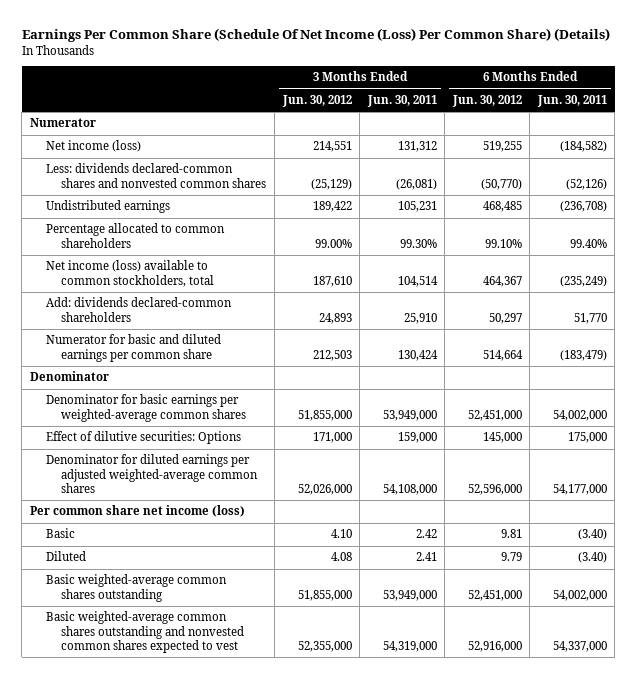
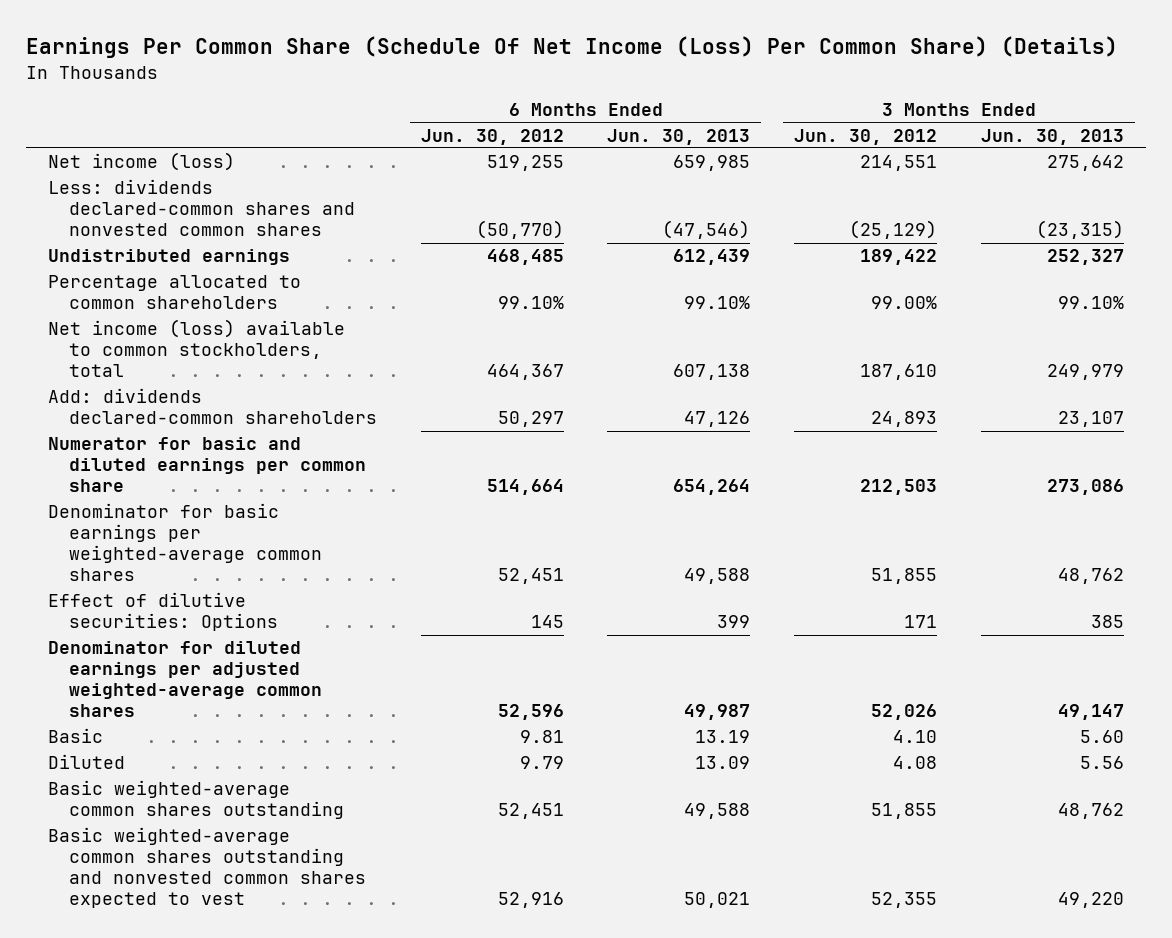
[366,94,437,107] Jun. 30, 2011 -> none
[536,94,607,107] Jun. 30, 2011 -> none
none -> [607,128,751,145] Jun. 30, 2013
none -> [980,128,1124,145] Jun. 30, 2013
[29,118,96,128] Numerator -> none
[29,371,109,382] Denominator -> none
[29,505,245,518] Per common share net income (loss) -> none
[297,409,352,421] 51,855,000 -> [871,568,938,585] 51,855
[467,409,522,421] 52,451,000 -> [497,568,564,585] 52,451
[312,432,352,444] 171,000 -> [904,615,938,629] 171
[482,432,522,444] 145,000 -> [530,615,564,629] 145
[297,484,352,496] 52,026,000 -> [871,704,938,721] 52,026
[467,484,522,496] 52,596,000 -> [497,704,564,721] 52,596
[297,589,352,601] 51,855,000 -> [871,803,938,820] 51,855
[467,589,522,601] 52,451,000 -> [497,803,564,820] 52,451
[297,641,352,653] 52,355,000 -> [871,892,938,909] 52,355
[467,641,522,653] 52,916,000 -> [497,892,564,909] 52,916

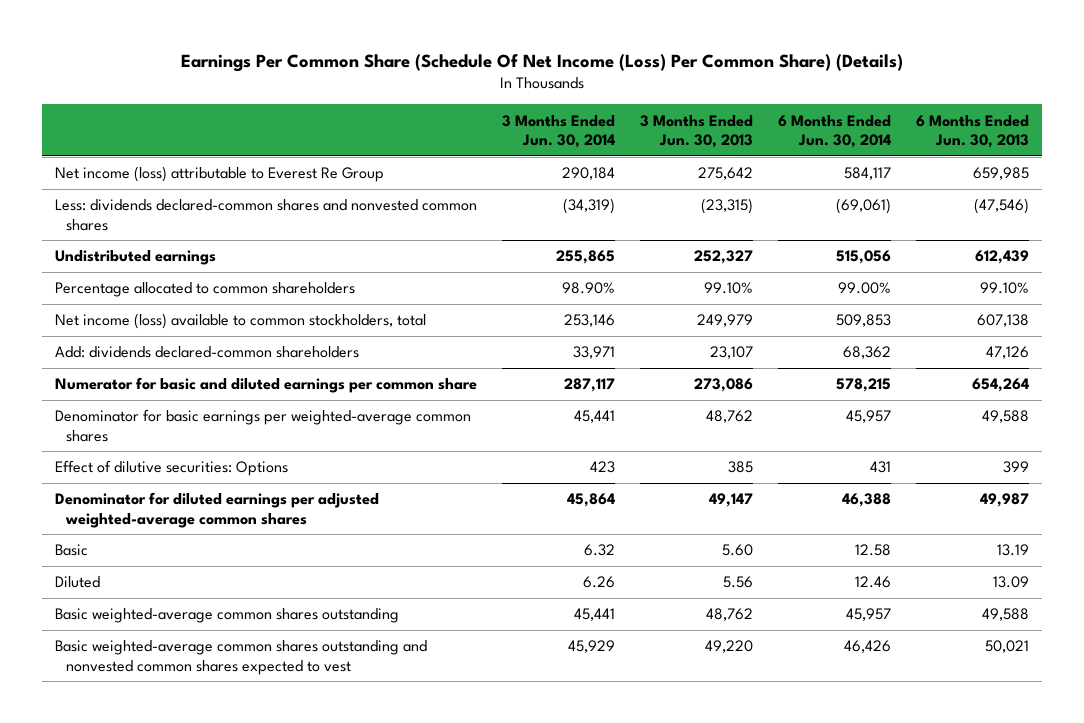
[420,128,564,145] Jun. 30, 2012 -> none
[794,128,938,145] Jun. 30, 2012 -> none
none -> [501,114,615,149] 3 Months Ended Jun. 30, 2014
none -> [777,114,891,149] 6 Months Ended Jun. 30, 2014
[47,152,235,172] Net income (loss) -> [54,166,384,183] Net income (loss) attributable to Everest Re Group

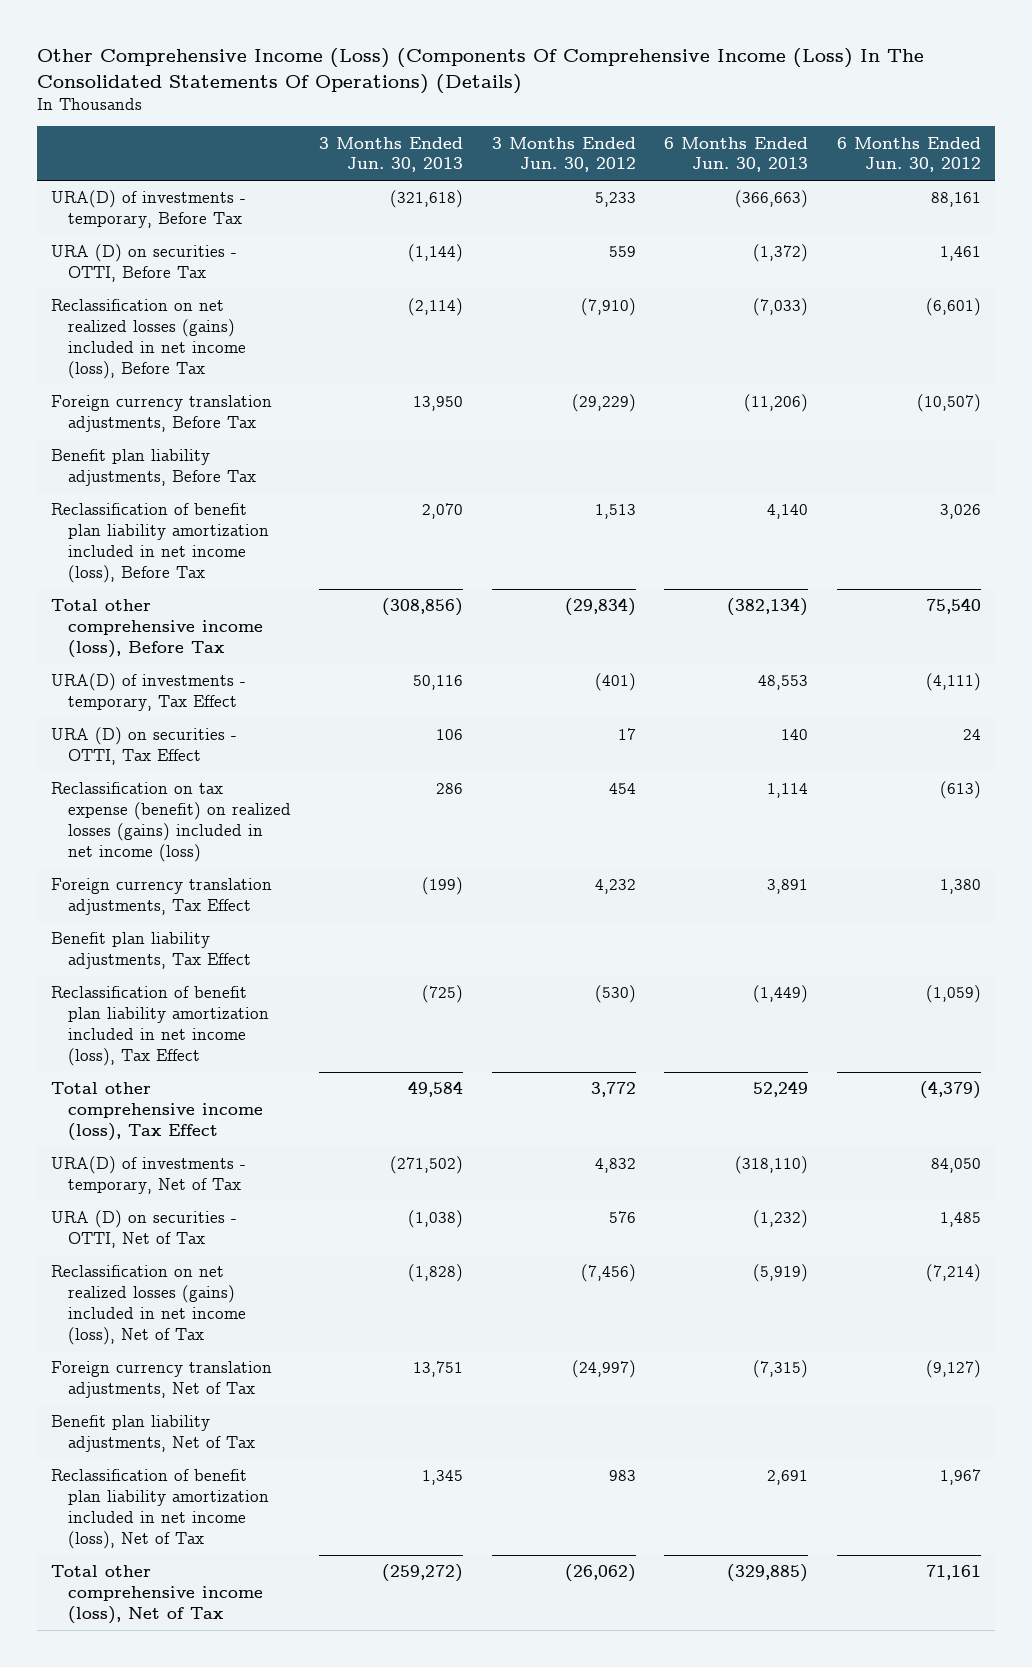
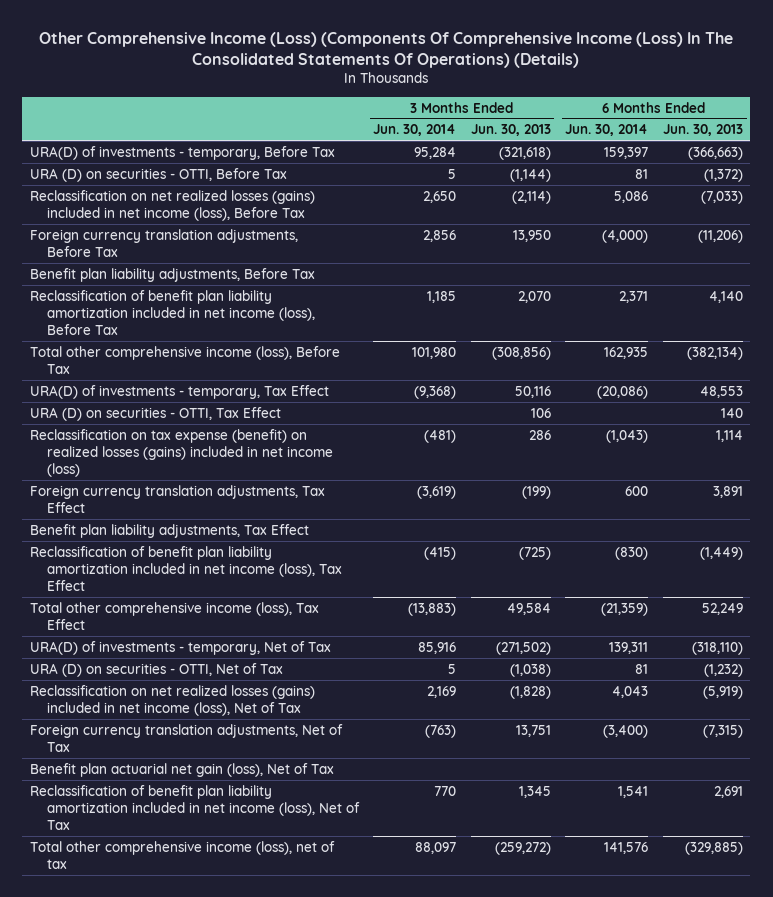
[491,136,636,173] 3 Months Ended Jun. 30, 2012 -> none
[836,136,981,173] 6 Months Ended Jun. 30, 2012 -> none
none -> [373,124,457,137] Jun. 30, 2014
none -> [565,124,649,137] Jun. 30, 2014
[50,1415,256,1453] Benefit plan liability adjustments, Net of Tax -> [29,762,334,777] Benefit plan actuarial net gain (loss), Net of Tax
[50,1565,264,1625] Total other comprehensive income (loss), Net of Tax -> [29,840,335,870] Total other comprehensive income (loss), net of tax

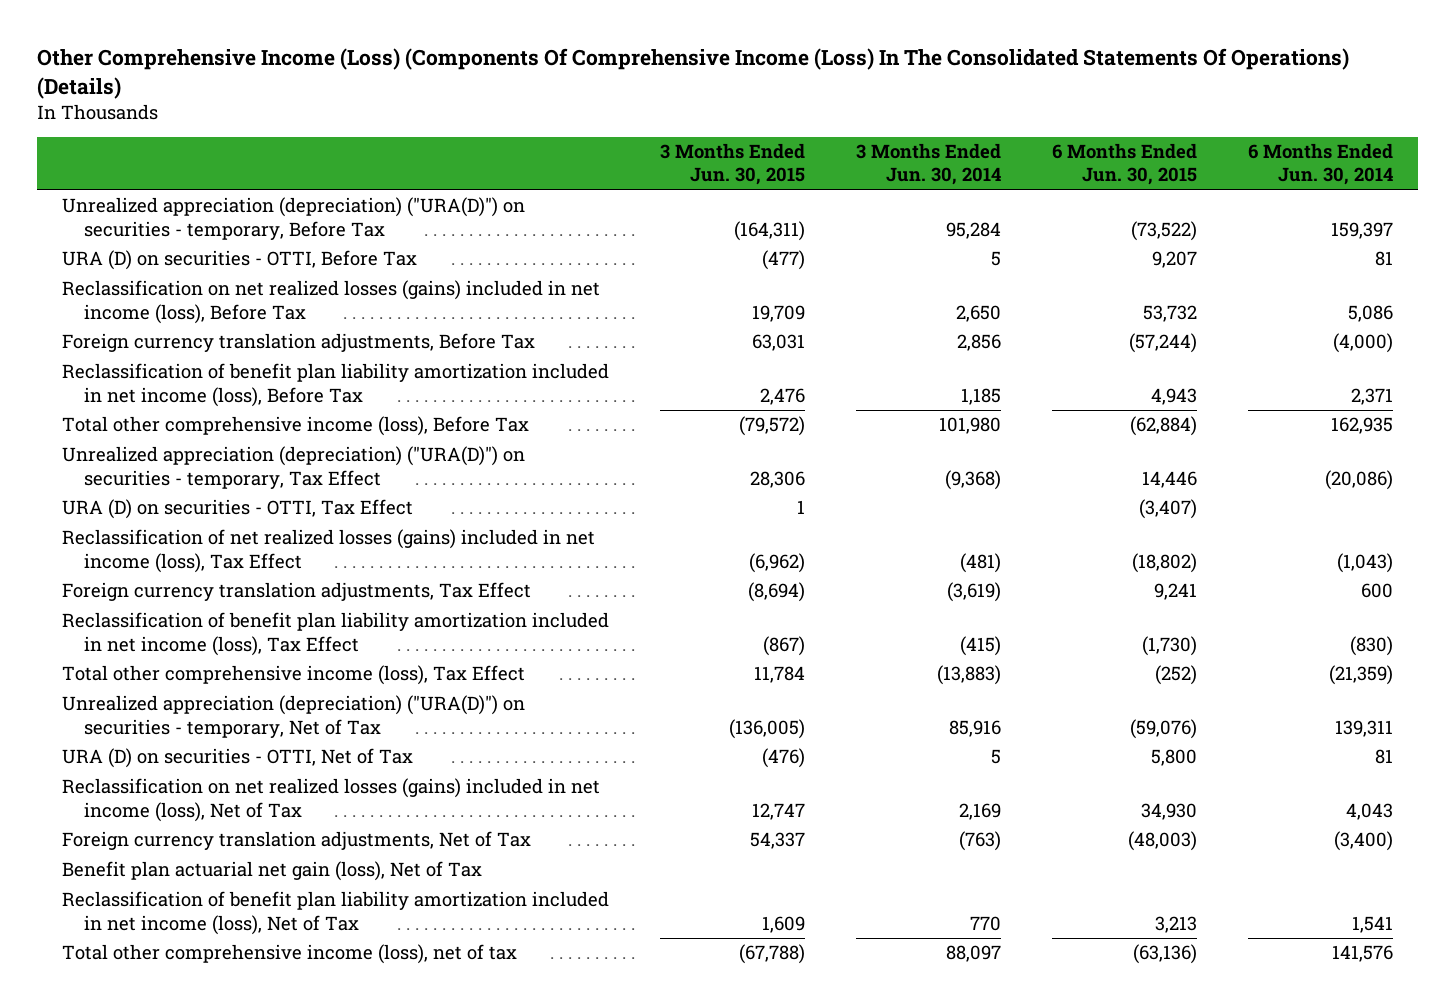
[470,124,551,137] Jun. 30, 2013 -> none
[662,124,743,137] Jun. 30, 2013 -> none
none -> [660,143,806,186] 3 Months Ended Jun. 30, 2015
none -> [1051,143,1197,186] 6 Months Ended Jun. 30, 2015
[29,145,335,160] URA(D) of investments - temporary, Before Tax -> [62,197,526,240] Unrealized appreciation (depreciation) ("URA(D)") on securities - temporary, Before Tax
[29,267,315,282] Benefit plan liability adjustments, Before Tax -> none
[29,384,329,399] URA(D) of investments - temporary, Tax Effect -> [62,446,526,489] Unrealized appreciation (depreciation) ("URA(D)") on securities - temporary, Tax Effect
[29,428,333,478] Reclassification on tax expense (benefit) on realized losses (gains) included in net income (loss) -> [62,529,596,573] Reclassification of net realized losses (gains) included in net income (loss), Tax Effect
[29,523,309,538] Benefit plan liability adjustments, Tax Effect -> none
[29,640,331,655] URA(D) of investments - temporary, Net of Tax -> [62,695,526,738] Unrealized appreciation (depreciation) ("URA(D)") on securities - temporary, Net of Tax

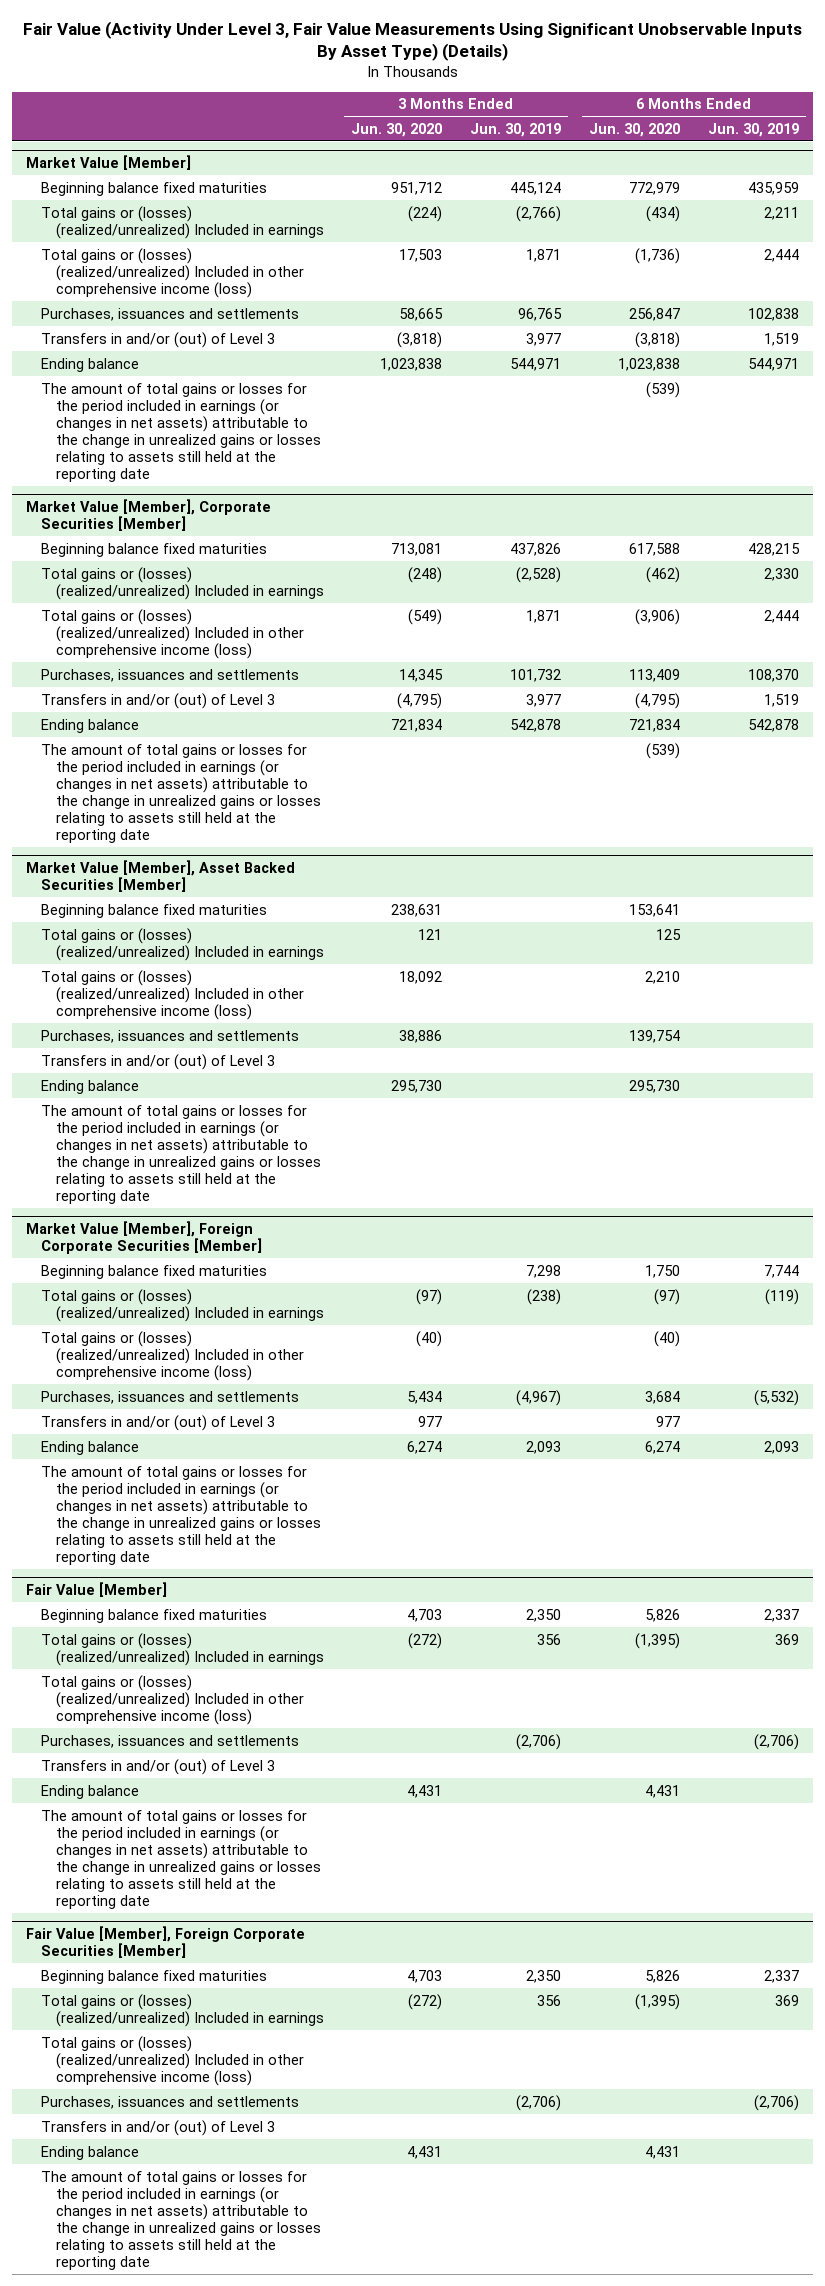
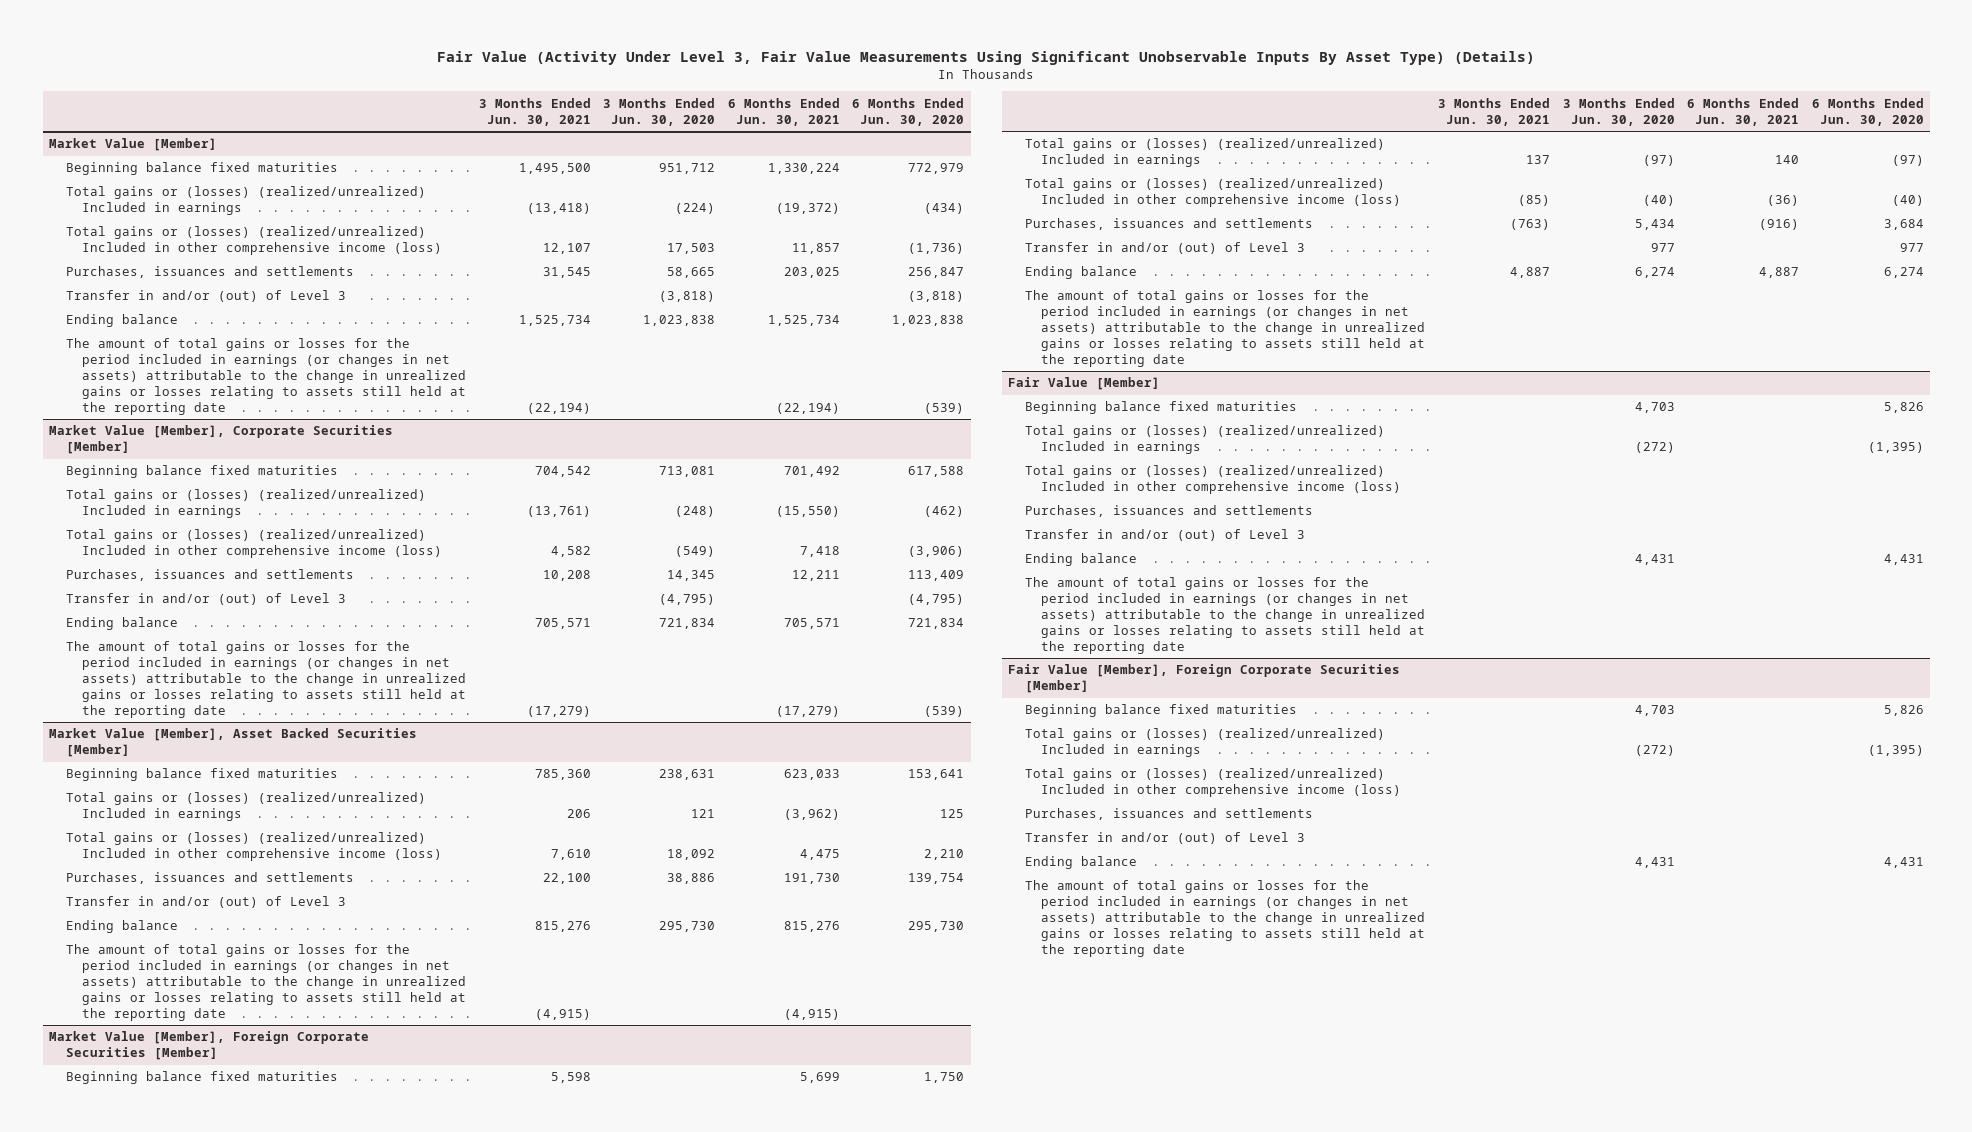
[470,122,562,137] Jun. 30, 2019 -> none
[707,122,799,137] Jun. 30, 2019 -> none
none -> [478,97,591,126] 3 Months Ended Jun. 30, 2021
none -> [727,97,840,126] 6 Months Ended Jun. 30, 2021
[40,331,275,348] Transfers in and/or (out) of Level 3 -> [65,290,346,303] Transfer in and/or (out) of Level 3
[40,692,275,709] Transfers in and/or (out) of Level 3 -> [65,593,346,606] Transfer in and/or (out) of Level 3
[40,1053,275,1070] Transfers in and/or (out) of Level 3 -> [65,896,346,909] Transfer in and/or (out) of Level 3
[40,1414,275,1431] Transfers in and/or (out) of Level 3 -> [1024,242,1305,255] Transfer in and/or (out) of Level 3
[40,1758,275,1775] Transfers in and/or (out) of Level 3 -> [1024,529,1305,542] Transfer in and/or (out) of Level 3
[40,2119,275,2136] Transfers in and/or (out) of Level 3 -> [1024,832,1305,845] Transfer in and/or (out) of Level 3

